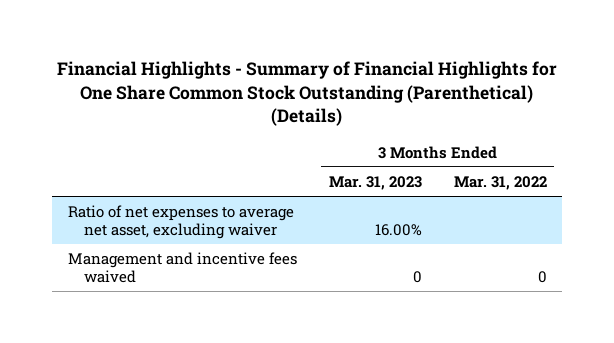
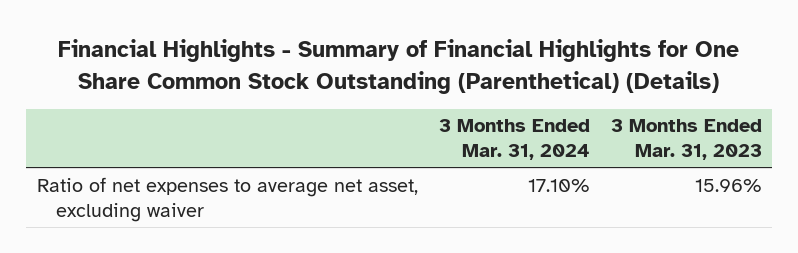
[453,175,547,190] Mar. 31, 2022 -> none
none -> [438,119,590,161] 3 Months Ended Mar. 31, 2024
[67,252,297,283] Management and incentive fees waived -> none
[374,223,422,236] 16.00% -> [694,178,762,192] 15.96%

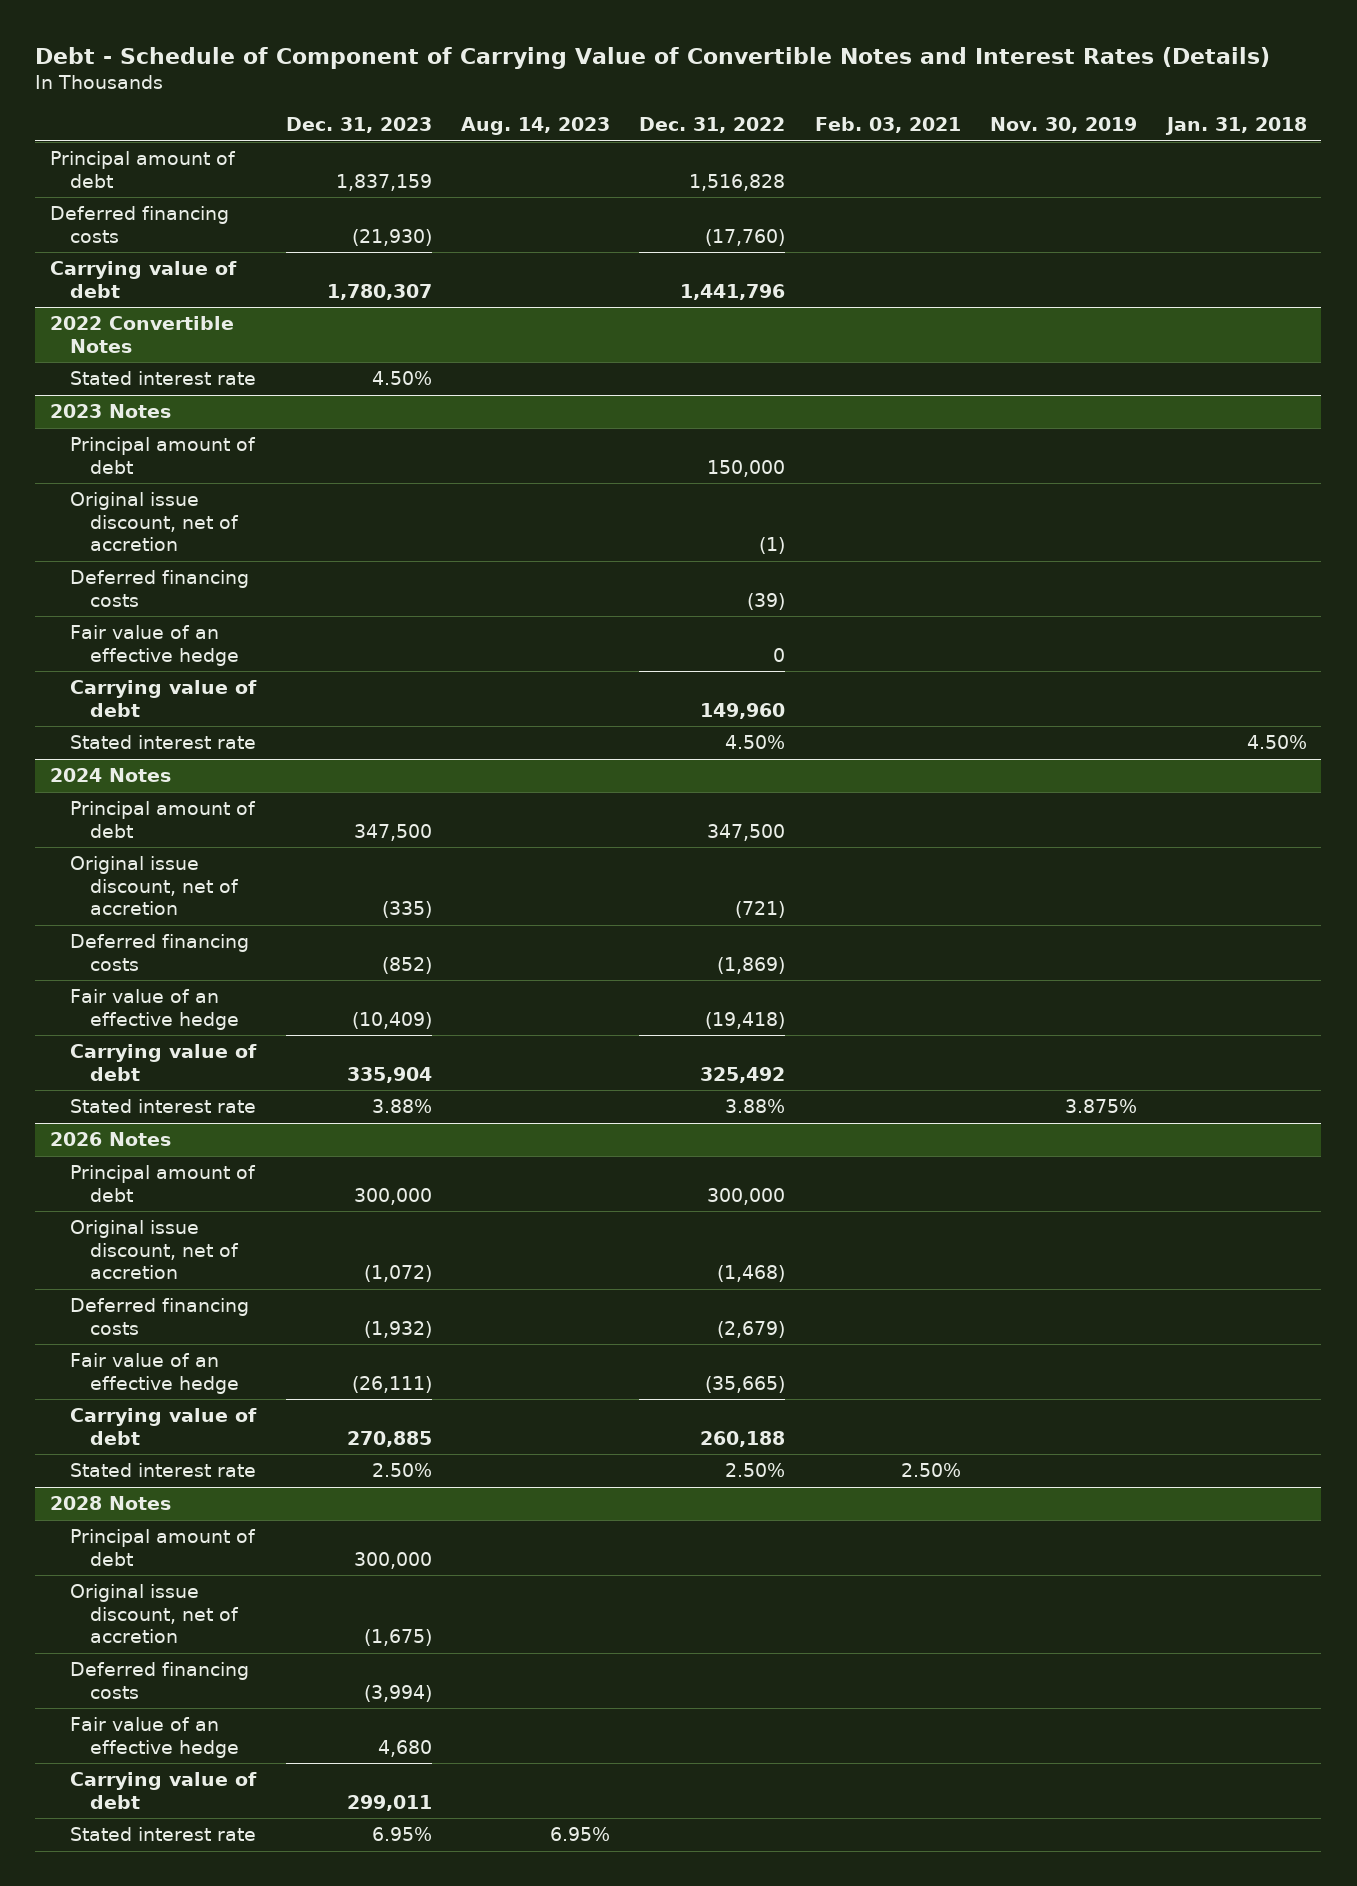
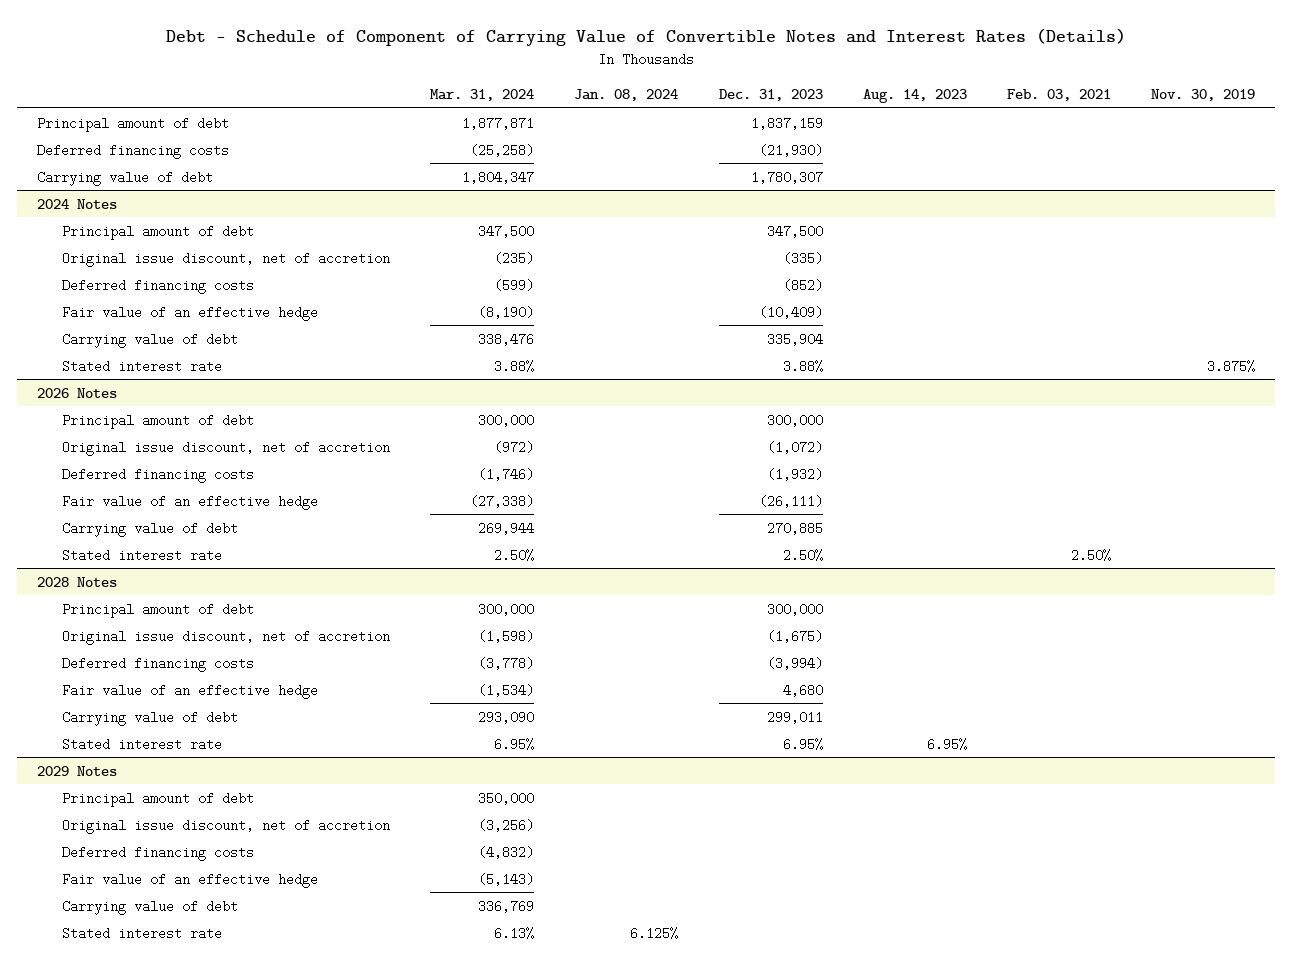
[639,117,786,134] Dec. 31, 2022 -> none
[1164,117,1307,136] Jan. 31, 2018 -> none
none -> [430,88,535,101] Mar. 31, 2024
none -> [574,88,679,101] Jan. 08, 2024
[49,316,234,353] 2022 Convertible Notes -> none
[70,371,257,386] Stated interest rate -> none
[49,404,171,419] 2023 Notes -> none
[70,437,257,474] Principal amount of debt -> none
[70,492,240,551] Original issue discount, net of accretion -> none
[70,570,250,607] Deferred financing costs -> none
[70,625,240,666] Fair value of an effective hedge -> none
[70,680,258,717] Carrying value of debt -> none
[70,735,257,750] Stated interest rate -> none
none -> [37,765,118,776] 2029 Notes
none -> [62,791,255,807] Principal amount of debt
none -> [62,818,391,834] Original issue discount, net of accretion
none -> [62,845,255,861] Deferred financing costs
none -> [62,872,319,888] Fair value of an effective hedge
none -> [62,899,239,915] Carrying value of debt
none -> [62,926,223,940] Stated interest rate

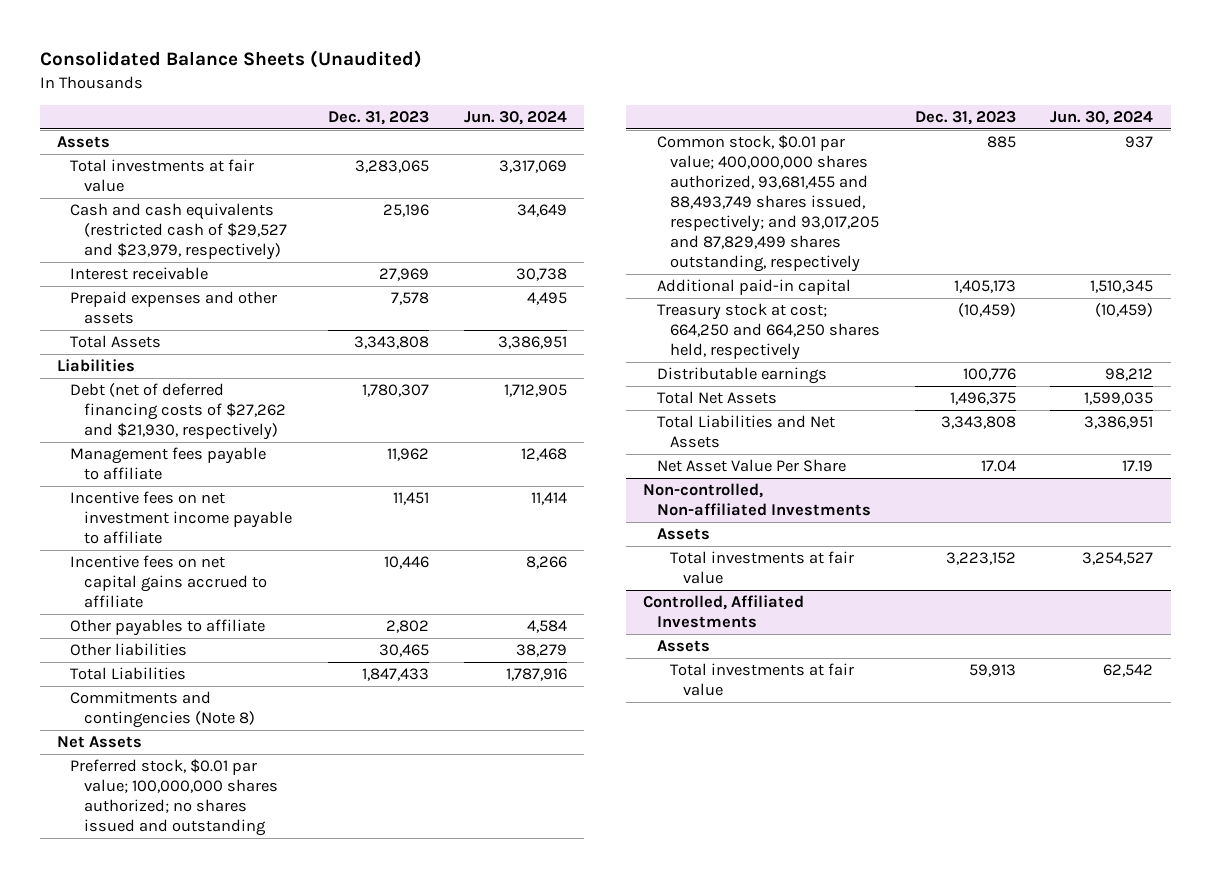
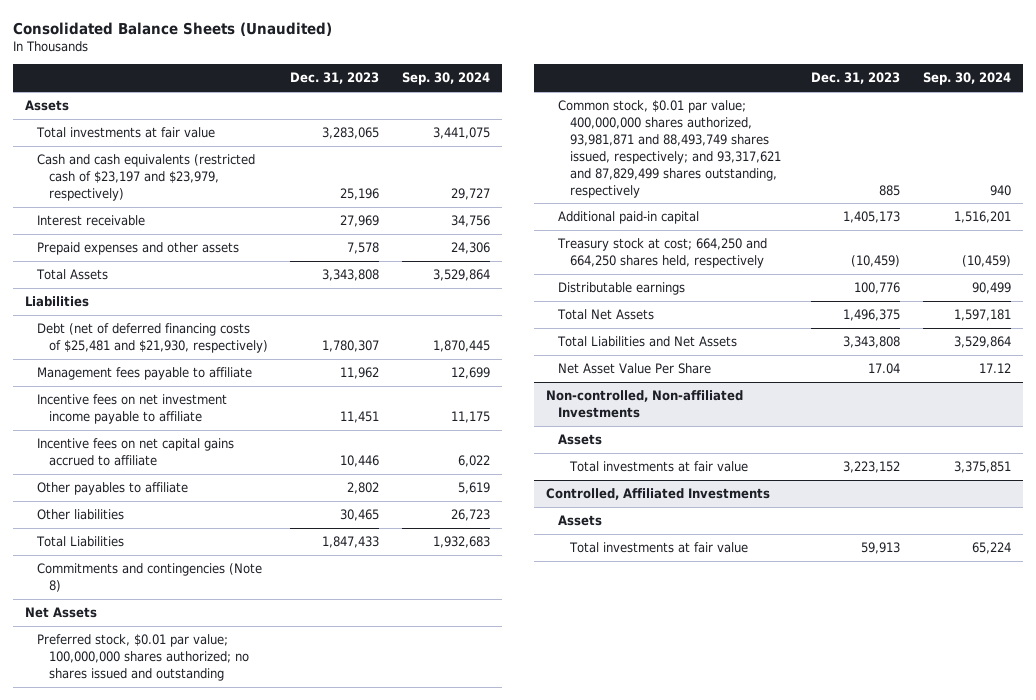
[464,110,568,125] Jun. 30, 2024 -> none
none -> [402,72,491,86] Sep. 30, 2024
[70,203,287,261] Cash and cash equivalents (restricted cash of $29,527 and $23,979, respectively) -> [36,154,255,202] Cash and cash equivalents (restricted cash of $23,197 and $23,979, respectively)
[70,383,286,441] Debt (net of deferred financing costs of $27,262 and $21,930, respectively) -> [36,323,268,354] Debt (net of deferred financing costs of $25,481 and $21,930, respectively)
[656,135,880,273] Common stock, $0.01 par value; 400,000,000 shares authorized, 93,681,455 and 88,493,749 shares issued, respectively; and 93,017,205 and 87,829,499 shares outstanding, respectively -> [557,100,781,198] Common stock, $0.01 par value; 400,000,000 shares authorized, 93,981,871 and 88,493,749 shares issued, respectively; and 93,317,621 and 87,829,499 shares outstanding, respectively

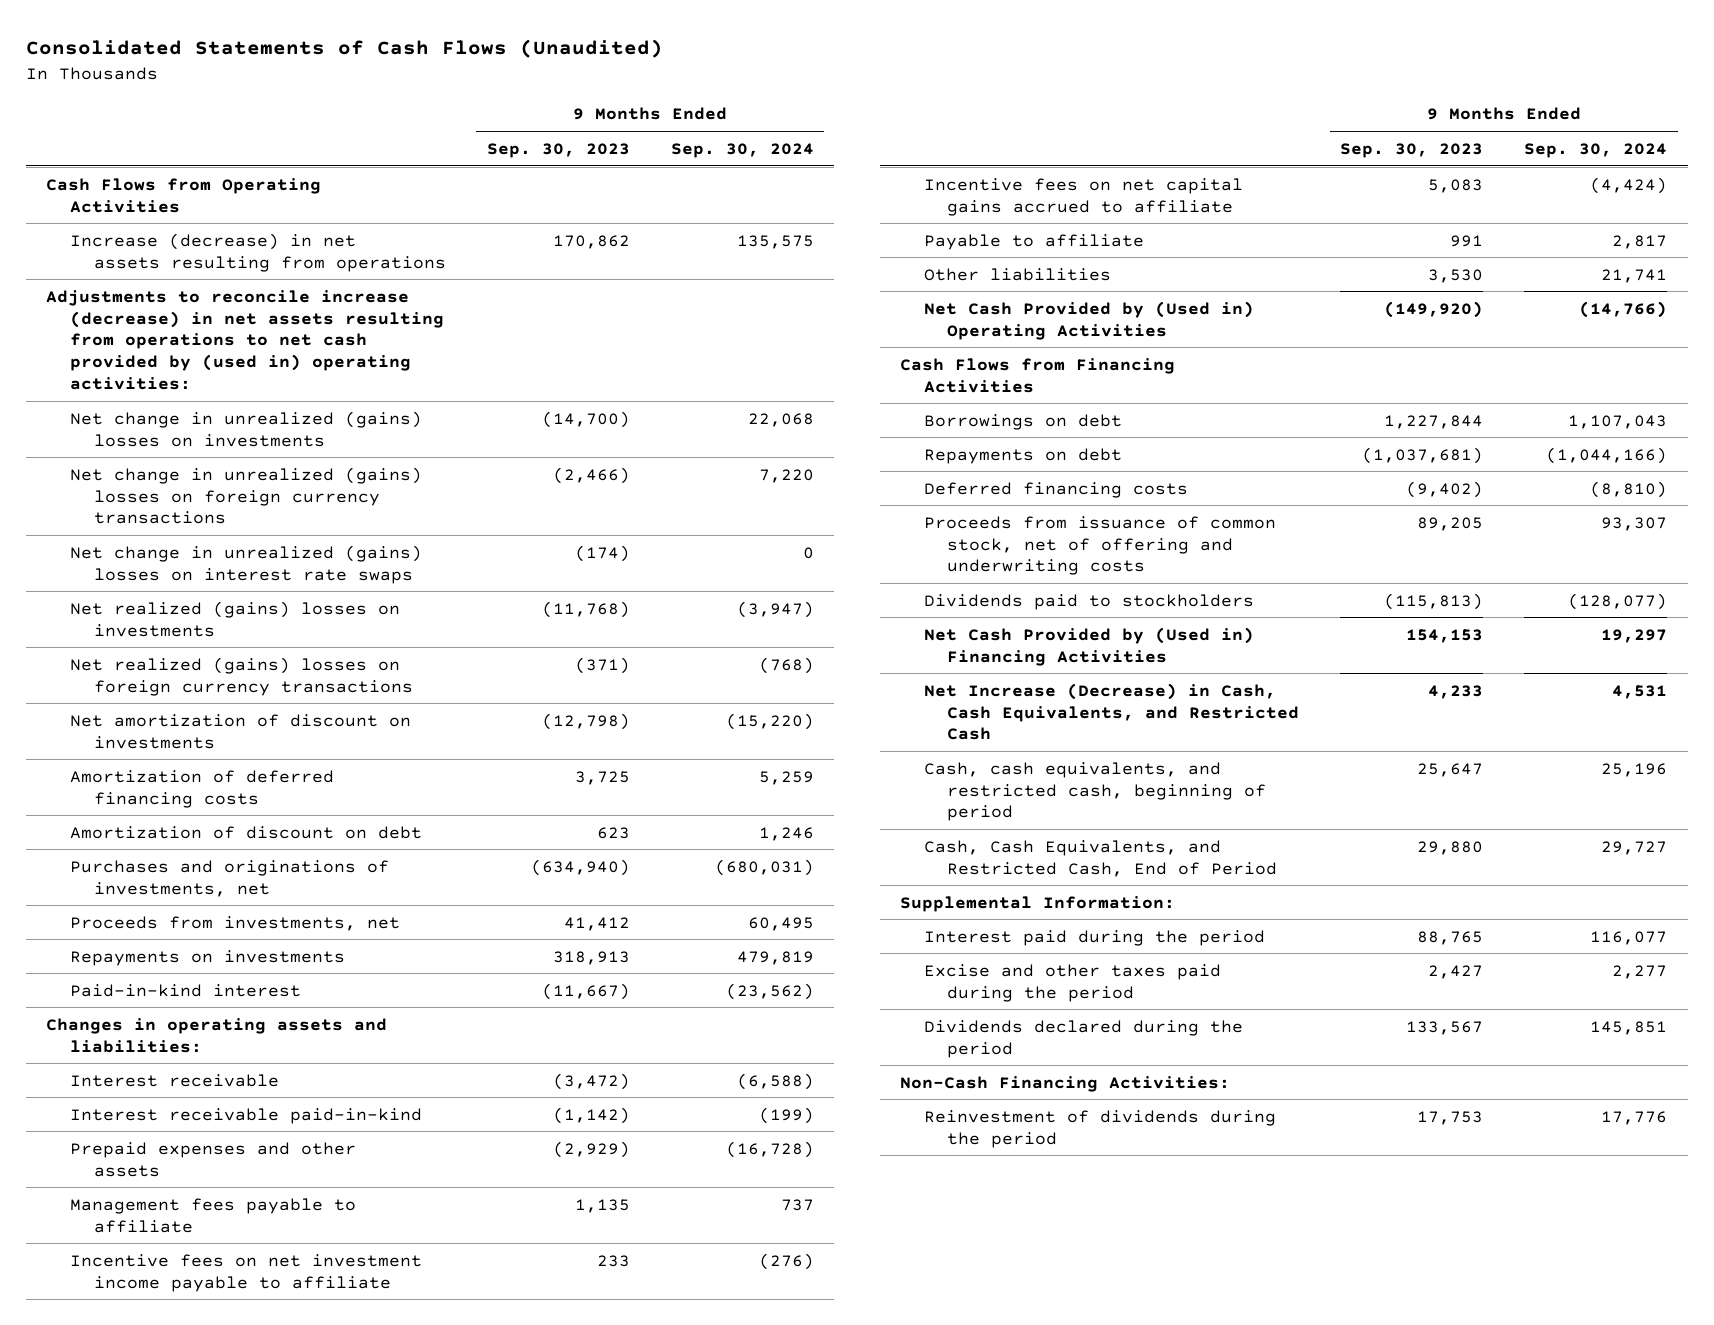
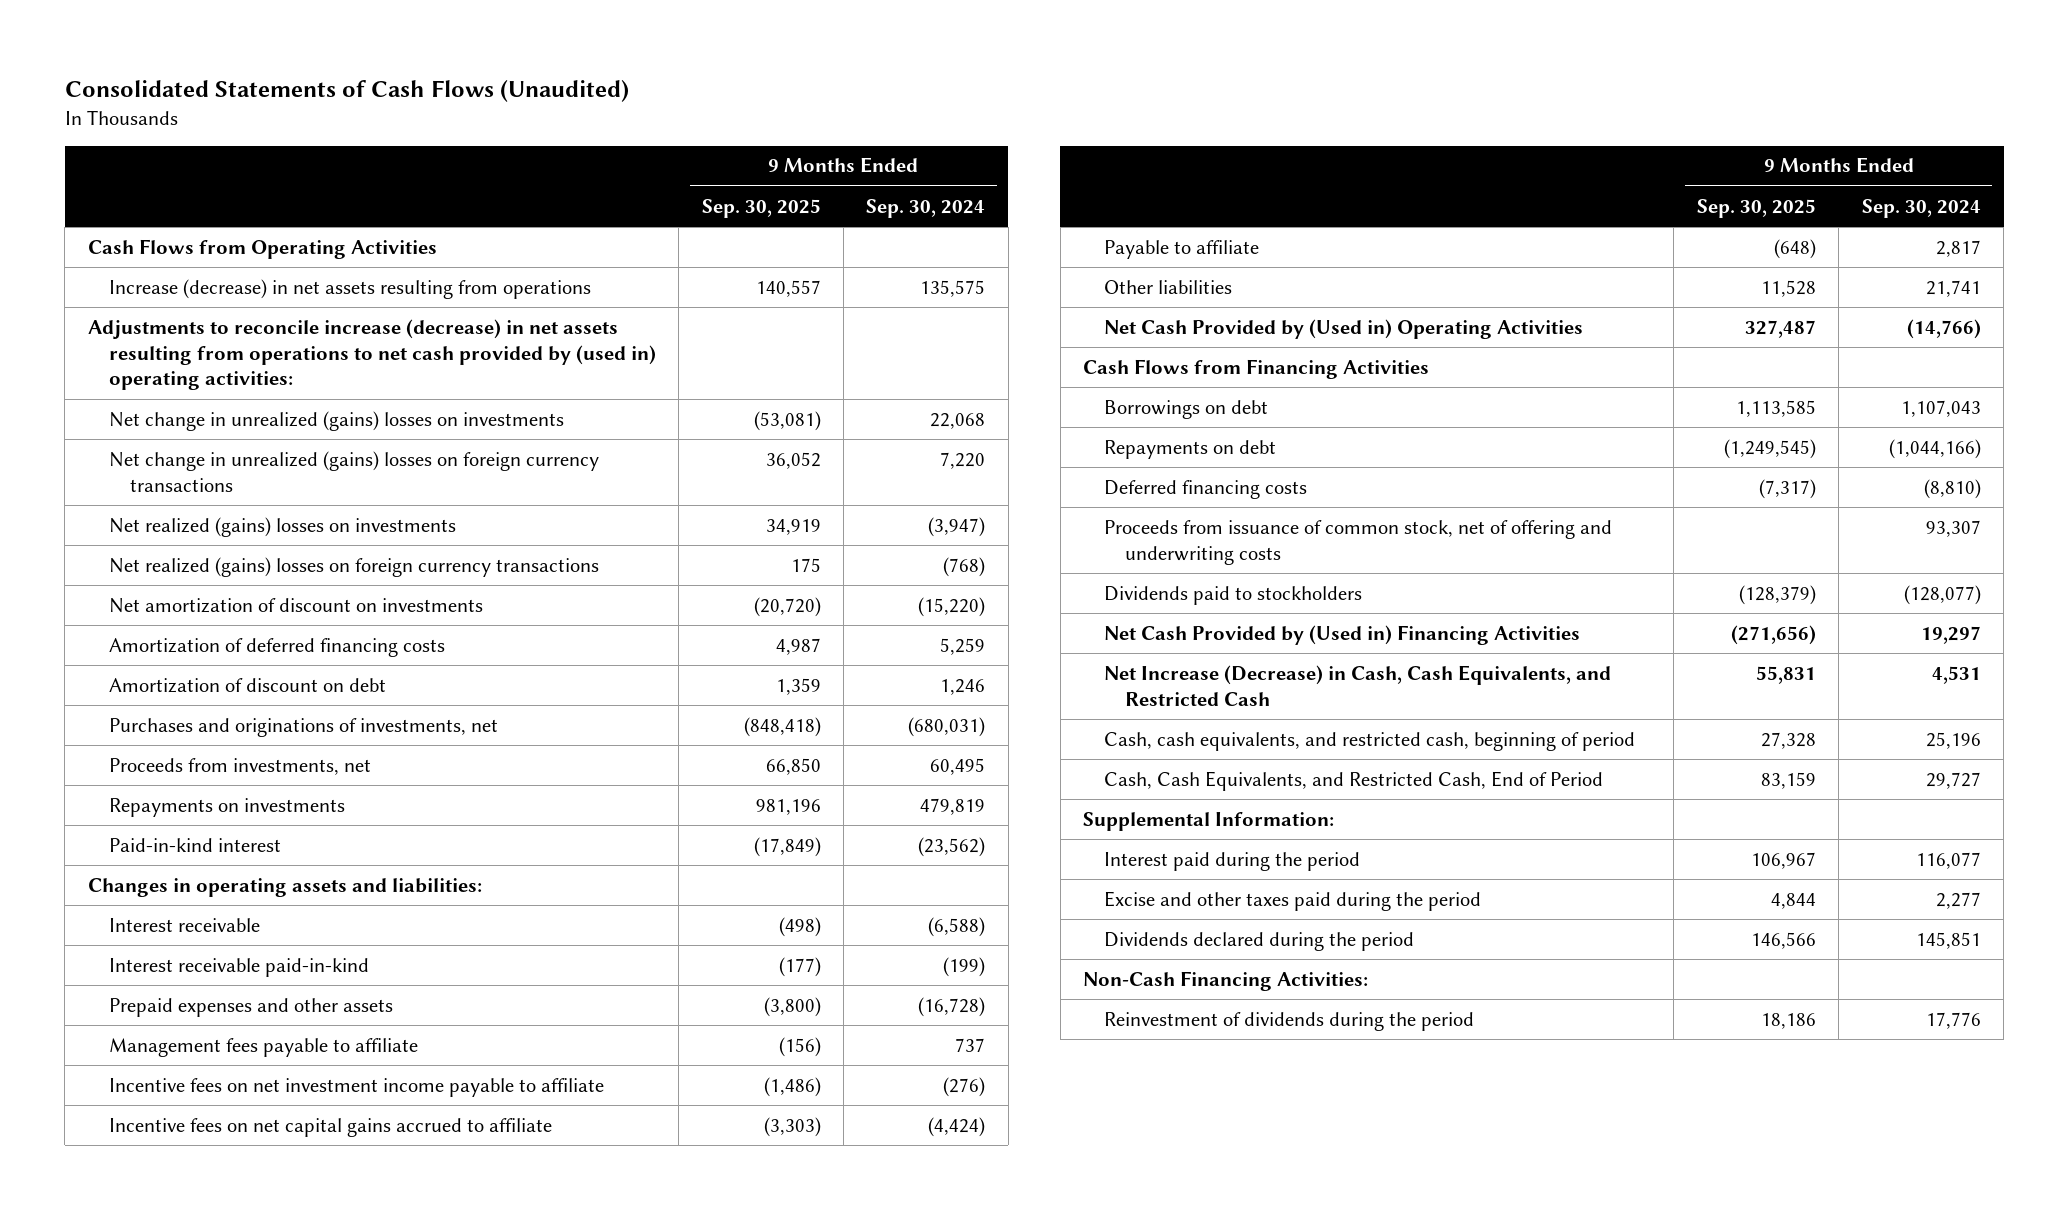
[486,142,630,158] Sep. 30, 2023 -> none
none -> [701,198,821,218] Sep. 30, 2025
[70,544,423,584] Net change in unrealized (gains) losses on interest rate swaps -> none

